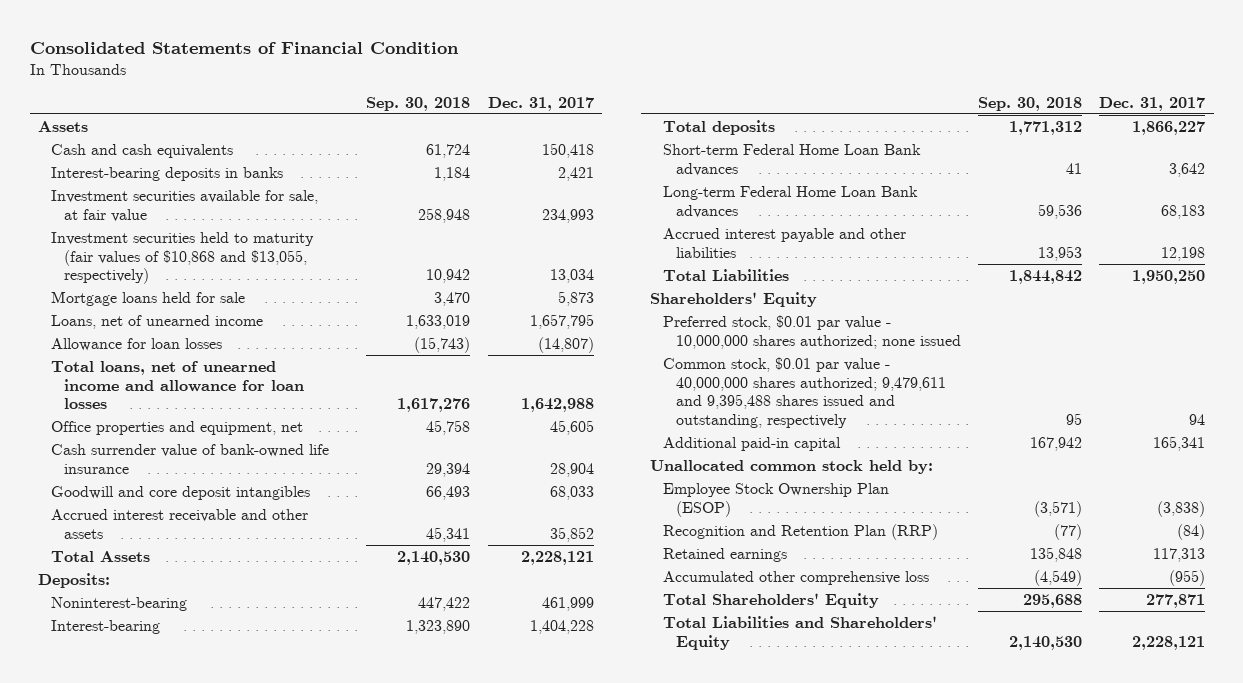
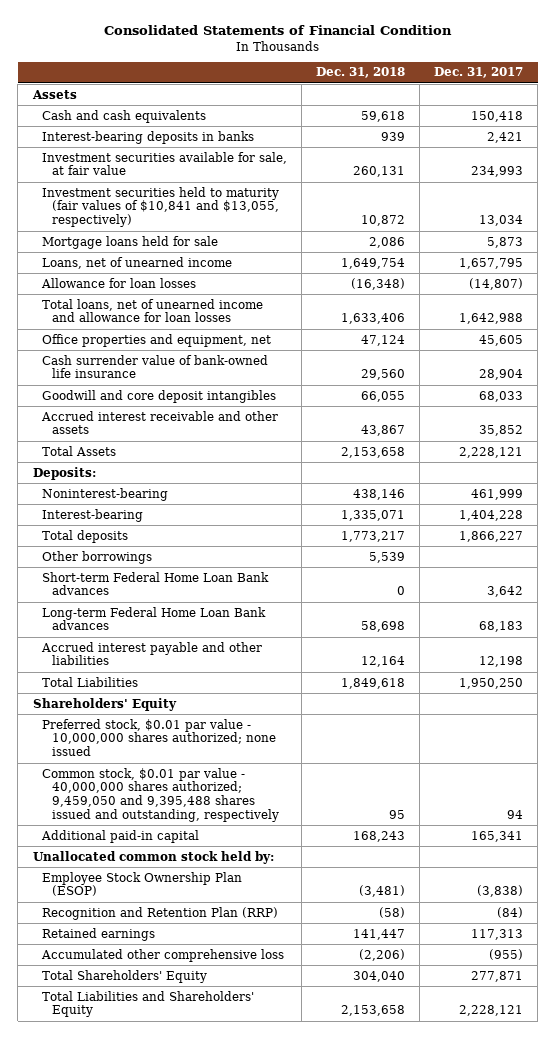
[366,96,471,111] Sep. 30, 2018 -> none
none -> [316,67,406,79] Dec. 31, 2018
[51,232,315,285] Investment securities held to maturity (fair values of $10,868 and $13,055, respectively) -> [42,186,280,228] Investment securities held to maturity (fair values of $10,841 and $13,055, respectively)
none -> [42,550,153,564] Other borrowings
[662,357,946,428] Common stock, $0.01 par value - 40,000,000 shares authorized; 9,479,611 and 9,395,488 shares issued and outstanding, respectively -> [42,767,279,822] Common stock, $0.01 par value - 40,000,000 shares authorized; 9,459,050 and 9,395,488 shares issued and outstanding, respectively

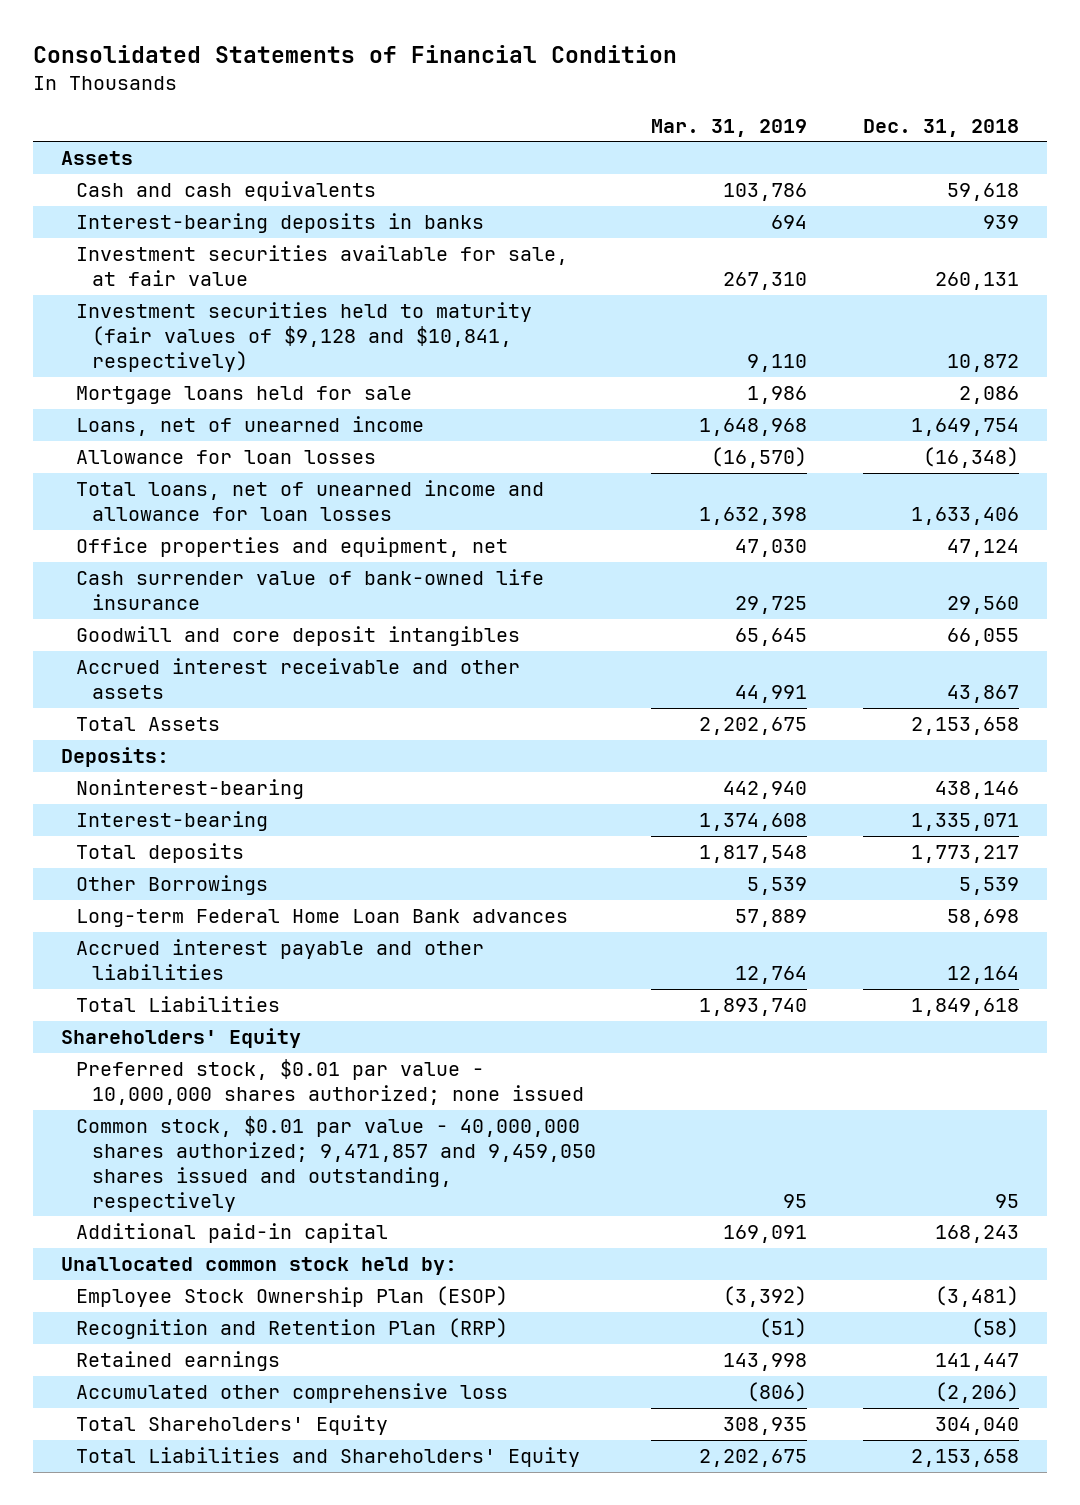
[434,67,524,79] Dec. 31, 2017 -> none
none -> [651,118,808,137] Mar. 31, 2019
[42,186,280,228] Investment securities held to maturity (fair values of $10,841 and $13,055, respectively) -> [76,302,533,372] Investment securities held to maturity (fair values of $9,128 and $10,841, respectively)
[42,571,270,596] Short-term Federal Home Loan Bank advances -> none
[42,550,153,564] Other borrowings -> [76,875,269,896] Other Borrowings
[42,767,279,822] Common stock, $0.01 par value - 40,000,000 shares authorized; 9,459,050 and 9,395,488 shares issued and outstanding, respectively -> [76,1116,596,1212] Common stock, $0.01 par value - 40,000,000 shares authorized; 9,471,857 and 9,459,050 shares issued and outstanding, respectively

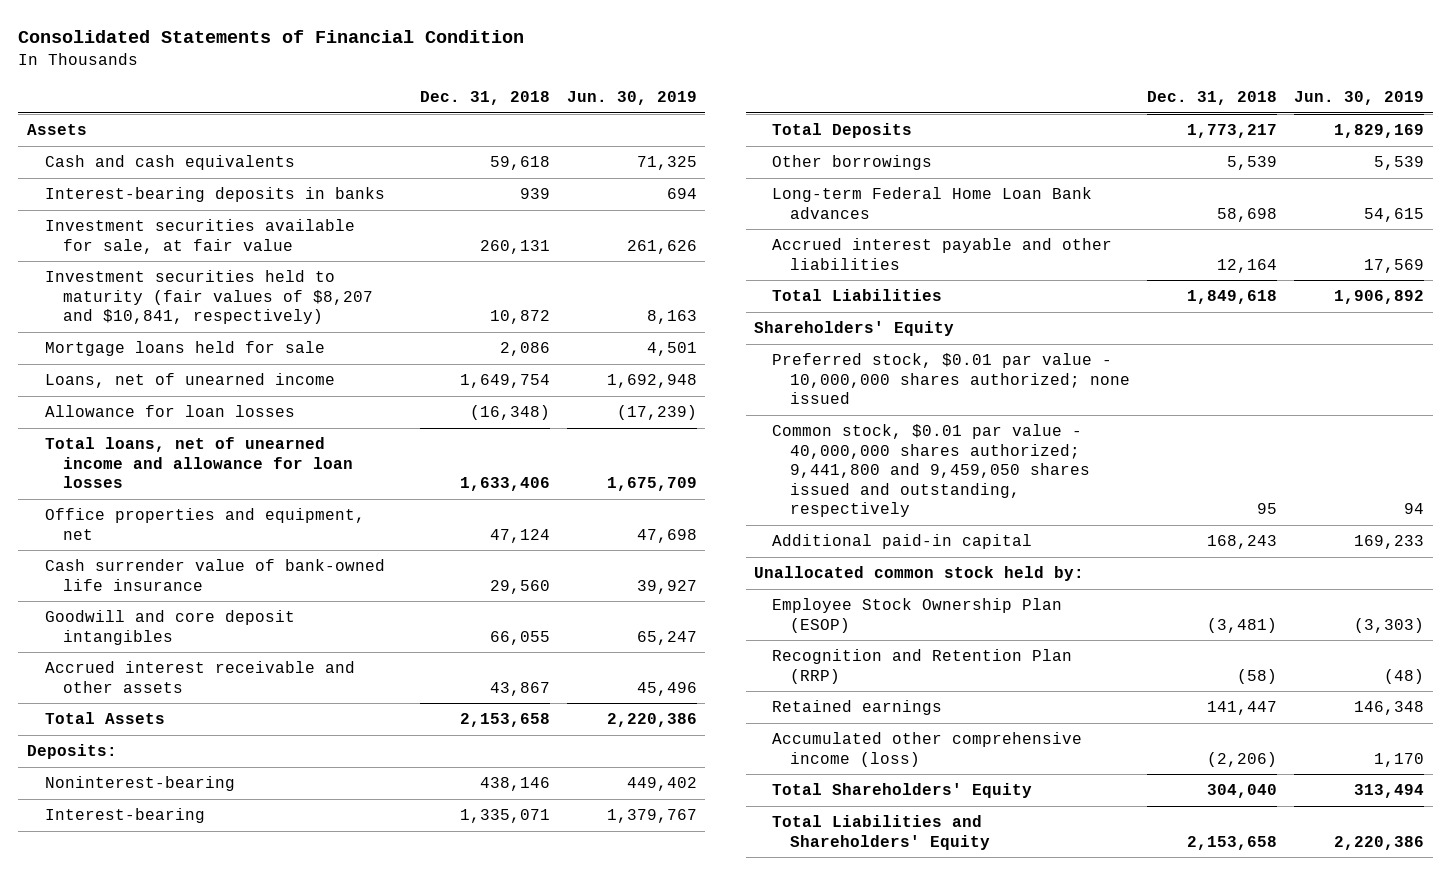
[651,118,808,137] Mar. 31, 2019 -> none
none -> [566,90,697,105] Jun. 30, 2019
[76,302,533,372] Investment securities held to maturity (fair values of $9,128 and $10,841, respectively) -> [44,270,373,325] Investment securities held to maturity (fair values of $8,207 and $10,841, respectively)
[76,843,245,864] Total deposits -> [772,123,913,139] Total Deposits
[76,875,269,896] Other Borrowings -> [772,155,933,171] Other borrowings
[76,1116,596,1212] Common stock, $0.01 par value - 40,000,000 shares authorized; 9,471,857 and 9,459,050 shares issued and outstanding, respectively -> [772,424,1091,518] Common stock, $0.01 par value - 40,000,000 shares authorized; 9,441,800 and 9,459,050 shares issued and outstanding, respectively
[76,1383,509,1404] Accumulated other comprehensive loss -> [772,732,1083,767] Accumulated other comprehensive income (loss)

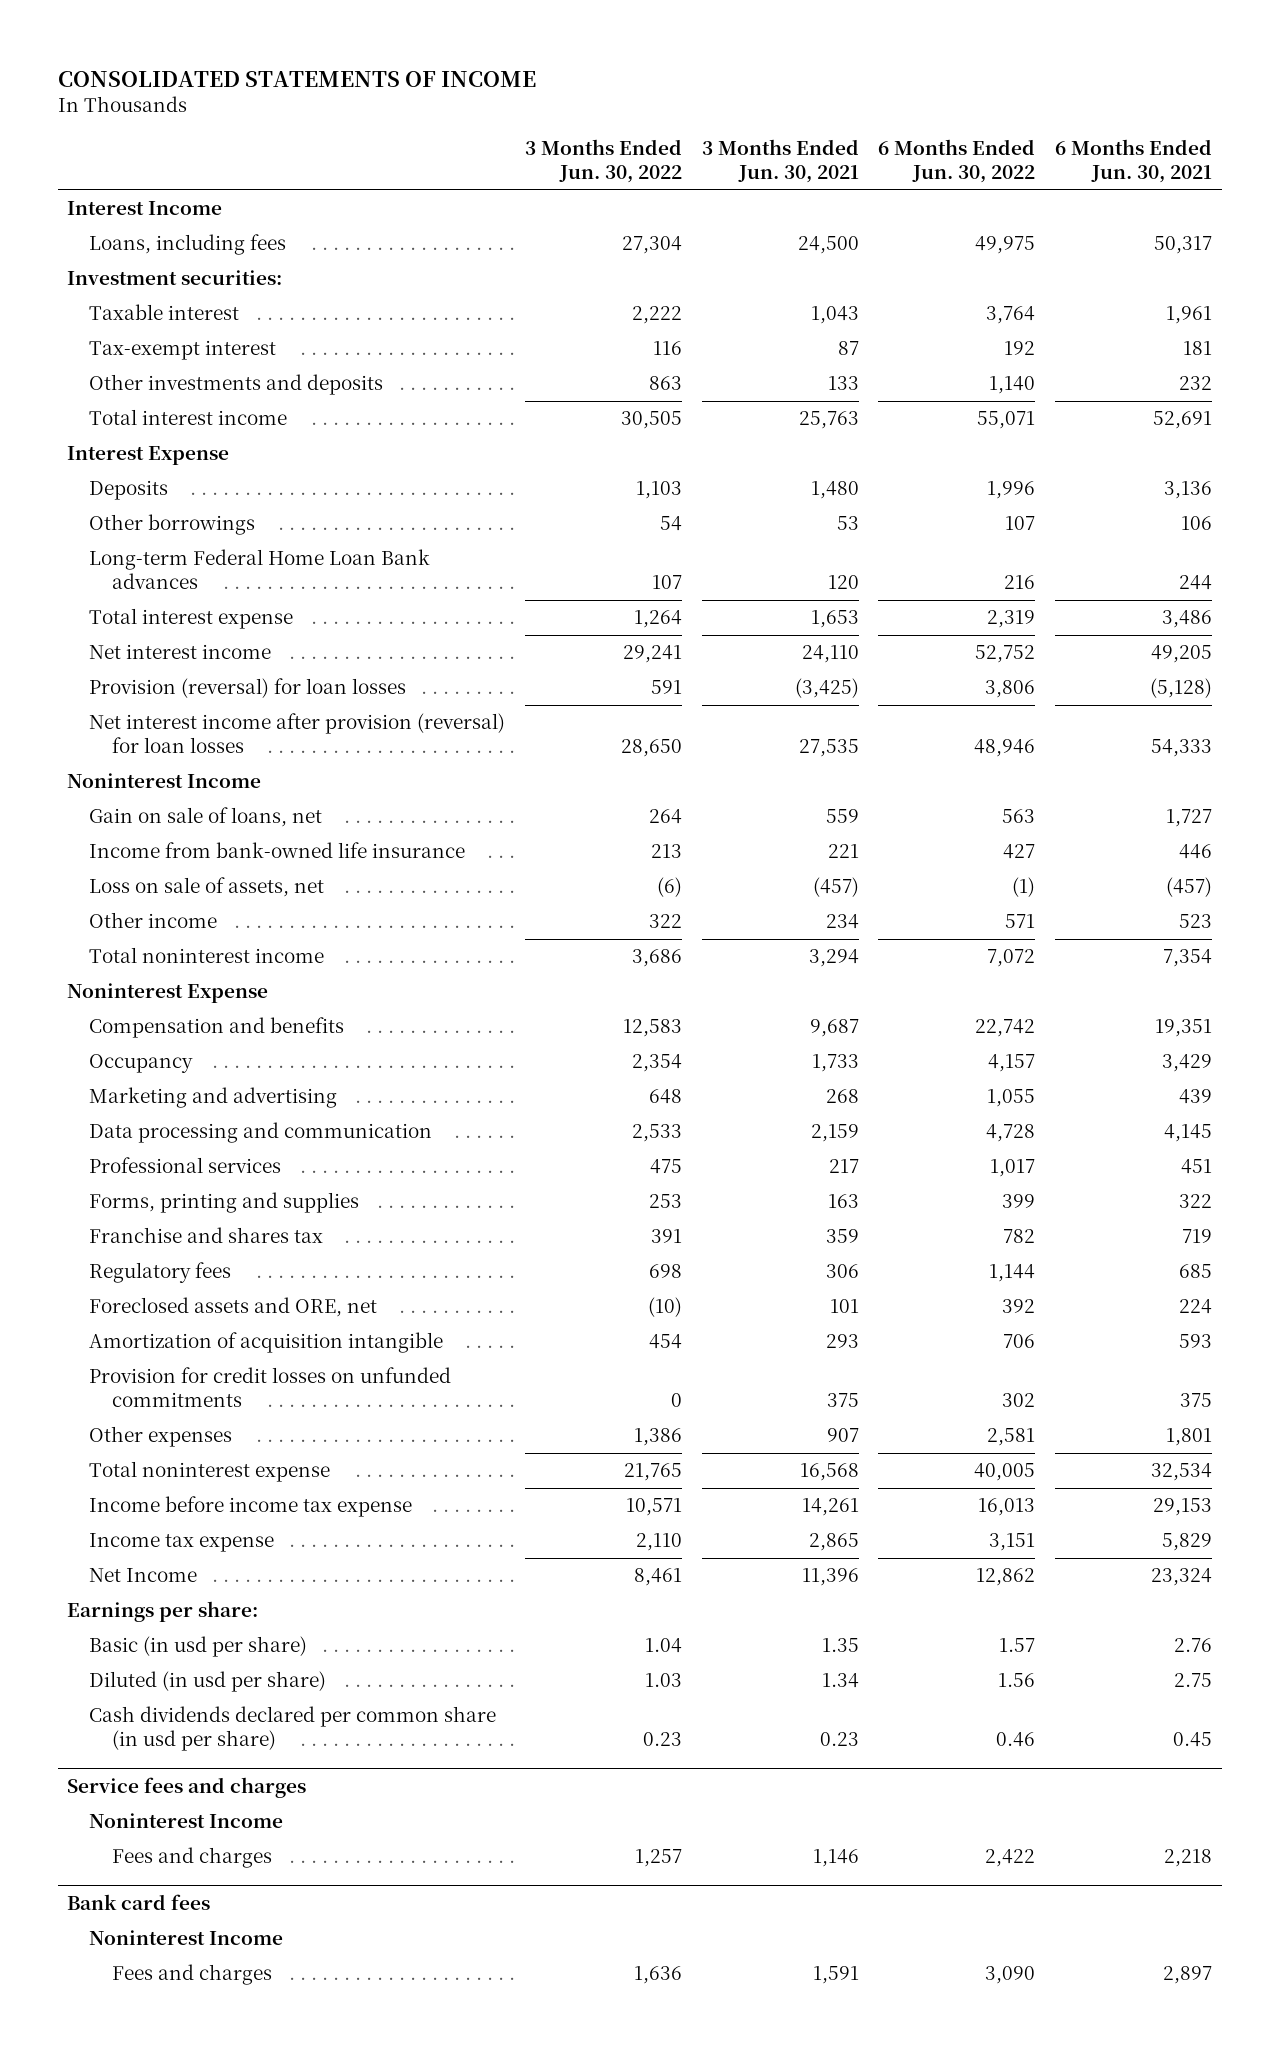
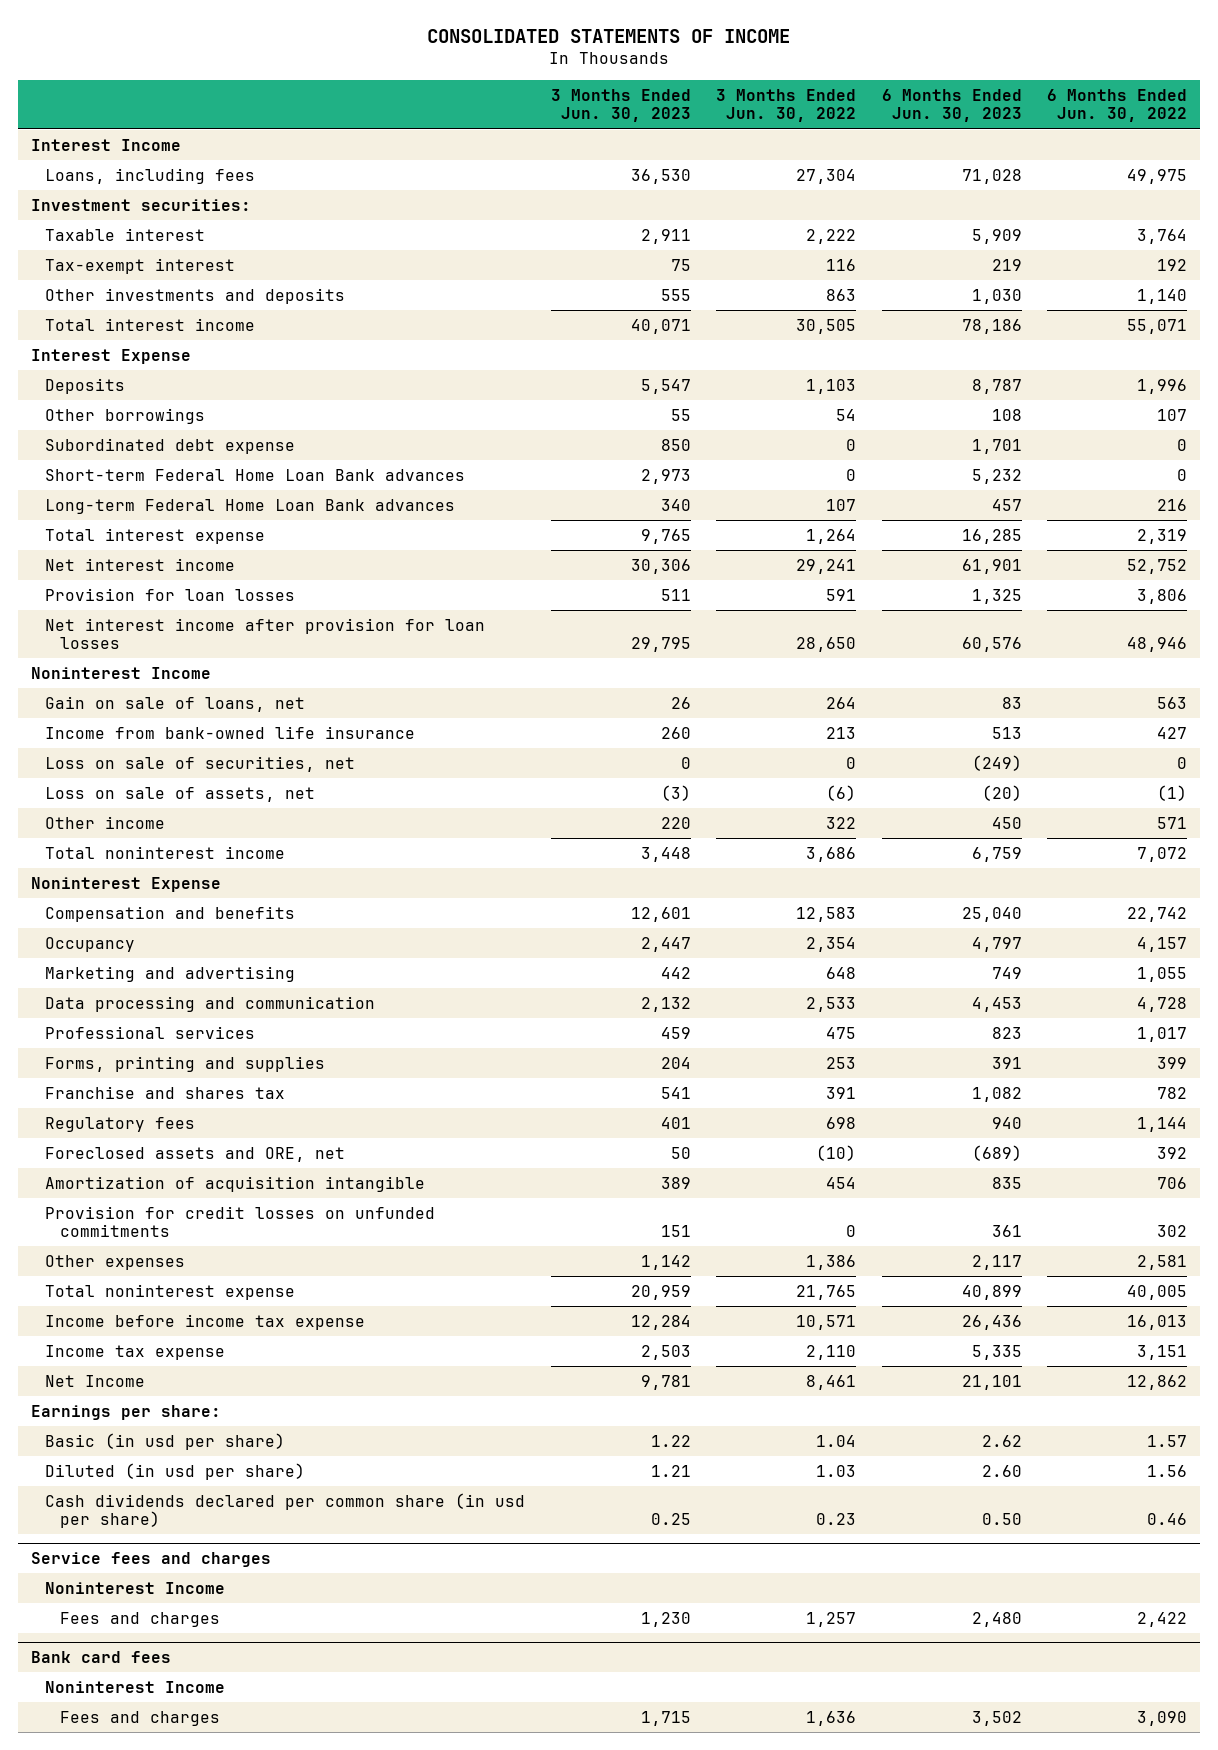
[701,139,859,183] 3 Months Ended Jun. 30, 2021 -> none
[1054,139,1212,183] 6 Months Ended Jun. 30, 2021 -> none
none -> [550,89,691,123] 3 Months Ended Jun. 30, 2023
none -> [881,89,1022,123] 6 Months Ended Jun. 30, 2023
none -> [45,437,296,454] Subordinated debt expense
none -> [45,468,466,481] Short-term Federal Home Loan Bank advances
[89,678,407,699] Provision (reversal) for loan losses -> [45,587,296,601] Provision for loan losses
[89,713,506,754] Net interest income after provision (reversal) for loan losses -> [45,617,486,650] Net interest income after provision for loan losses
none -> [45,755,356,772] Loss on sale of securities, net

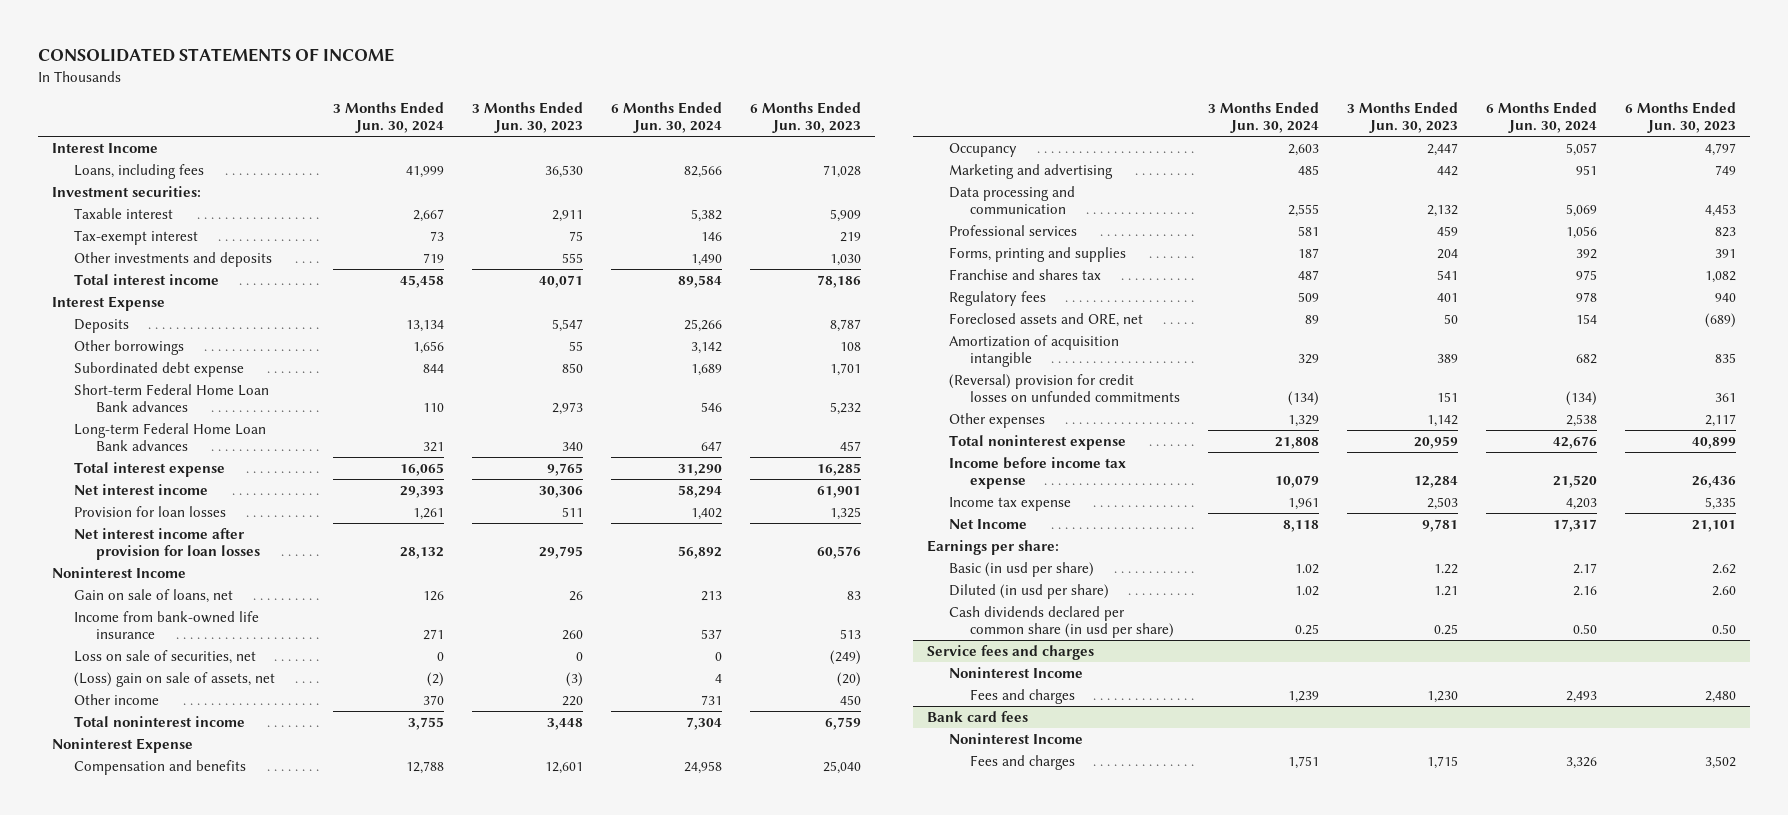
[716,89,857,123] 3 Months Ended Jun. 30, 2022 -> none
[1047,89,1188,123] 6 Months Ended Jun. 30, 2022 -> none
none -> [333,101,445,134] 3 Months Ended Jun. 30, 2024
none -> [611,101,723,134] 6 Months Ended Jun. 30, 2024
[45,786,316,802] Loss on sale of assets, net -> [73,671,275,687] (Loss) gain on sale of assets, net
[45,1205,436,1238] Provision for credit losses on unfunded commitments -> [948,373,1181,403] (Reversal) provision for credit losses on unfunded commitments

